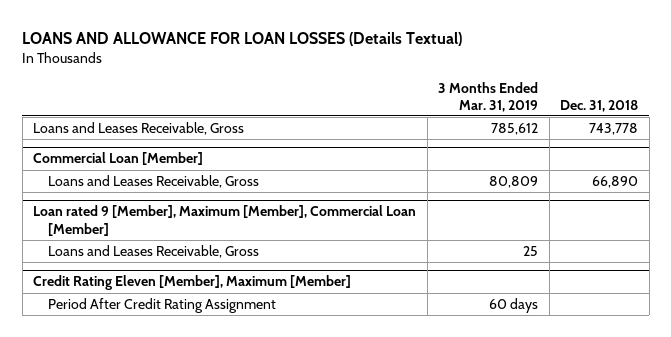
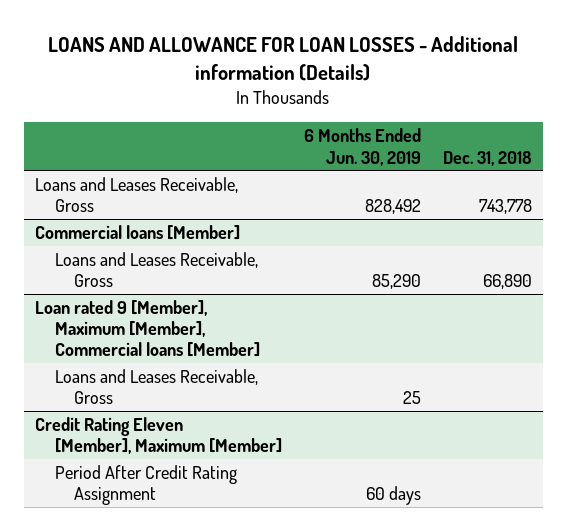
[22,31,463,46] LOANS AND ALLOWANCE FOR LOAN LOSSES (Details Textual) -> [48,36,519,82] LOANS AND ALLOWANCE FOR LOAN LOSSES - Additional information (Details)
[438,81,539,112] 3 Months Ended Mar. 31, 2019 -> none
none -> [303,128,421,166] 6 Months Ended Jun. 30, 2019
[33,152,204,166] Commercial Loan [Member] -> [35,224,241,240] Commercial loans [Member]
[33,205,417,236] Loan rated 9 [Member], Maximum [Member], Commercial Loan [Member] -> [35,299,260,358] Loan rated 9 [Member], Maximum [Member], Commercial loans [Member]

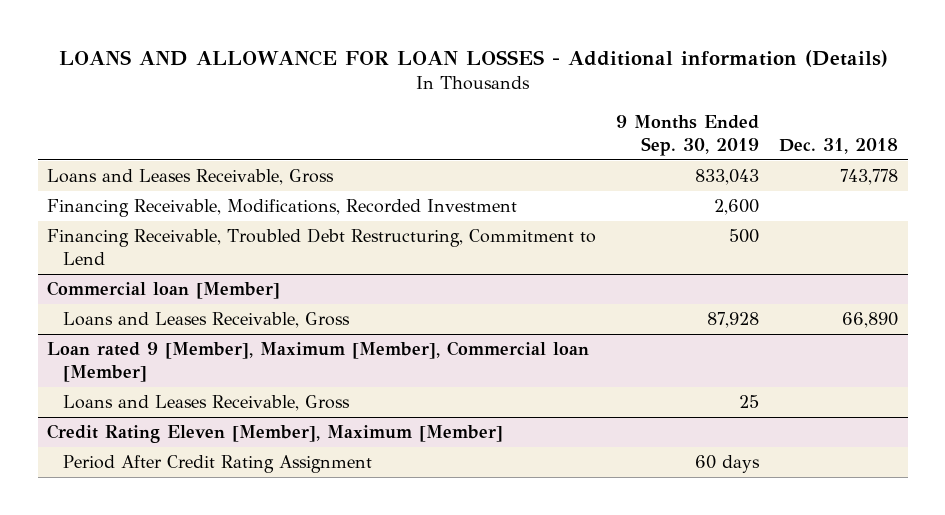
[303,128,421,166] 6 Months Ended Jun. 30, 2019 -> none
none -> [616,115,760,156] 9 Months Ended Sep. 30, 2019
none -> [47,199,518,218] Financing Receivable, Modifications, Recorded Investment
none -> [47,228,597,265] Financing Receivable, Troubled Debt Restructuring, Commitment to Lend
[35,224,241,240] Commercial loans [Member] -> [47,281,281,300] Commercial loan [Member]
[35,299,260,358] Loan rated 9 [Member], Maximum [Member], Commercial loans [Member] -> [47,341,590,382] Loan rated 9 [Member], Maximum [Member], Commercial loan [Member]

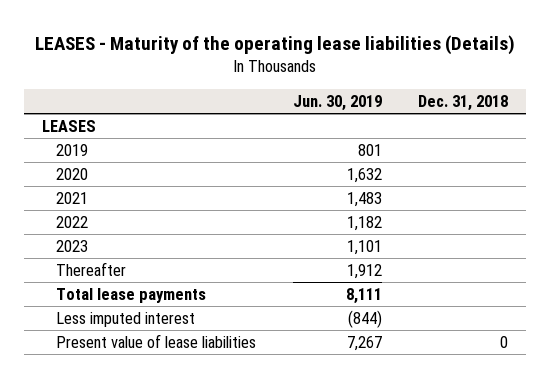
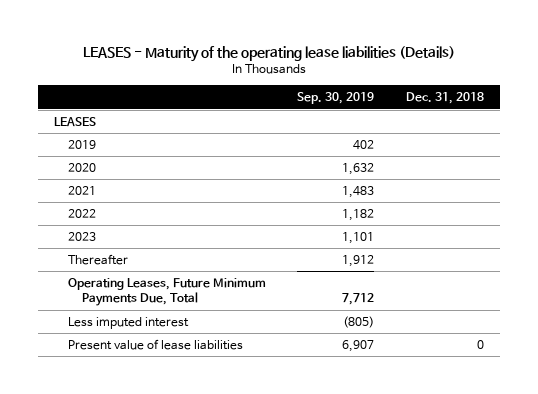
[292,94,382,111] Jun. 30, 2019 -> none
none -> [297,92,375,105] Sep. 30, 2019
[56,287,207,303] Total lease payments -> [67,278,266,307] Operating Leases, Future Minimum Payments Due, Total

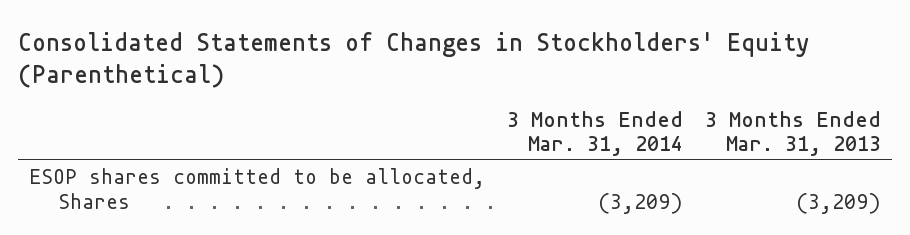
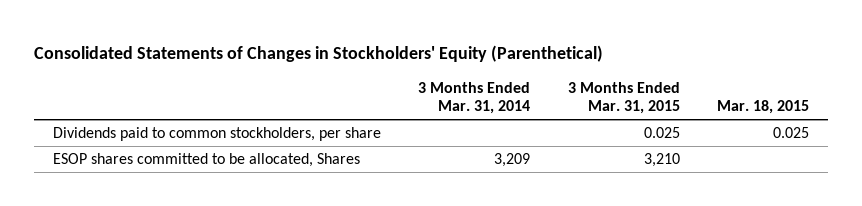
[704,110,881,157] 3 Months Ended Mar. 31, 2013 -> none
none -> [567,82,680,115] 3 Months Ended Mar. 31, 2015
none -> [717,100,810,115] Mar. 18, 2015
none -> [52,127,381,142] Dividends paid to common stockholders, per share
[597,192,683,214] (3,209) -> [494,153,531,168] 3,209

